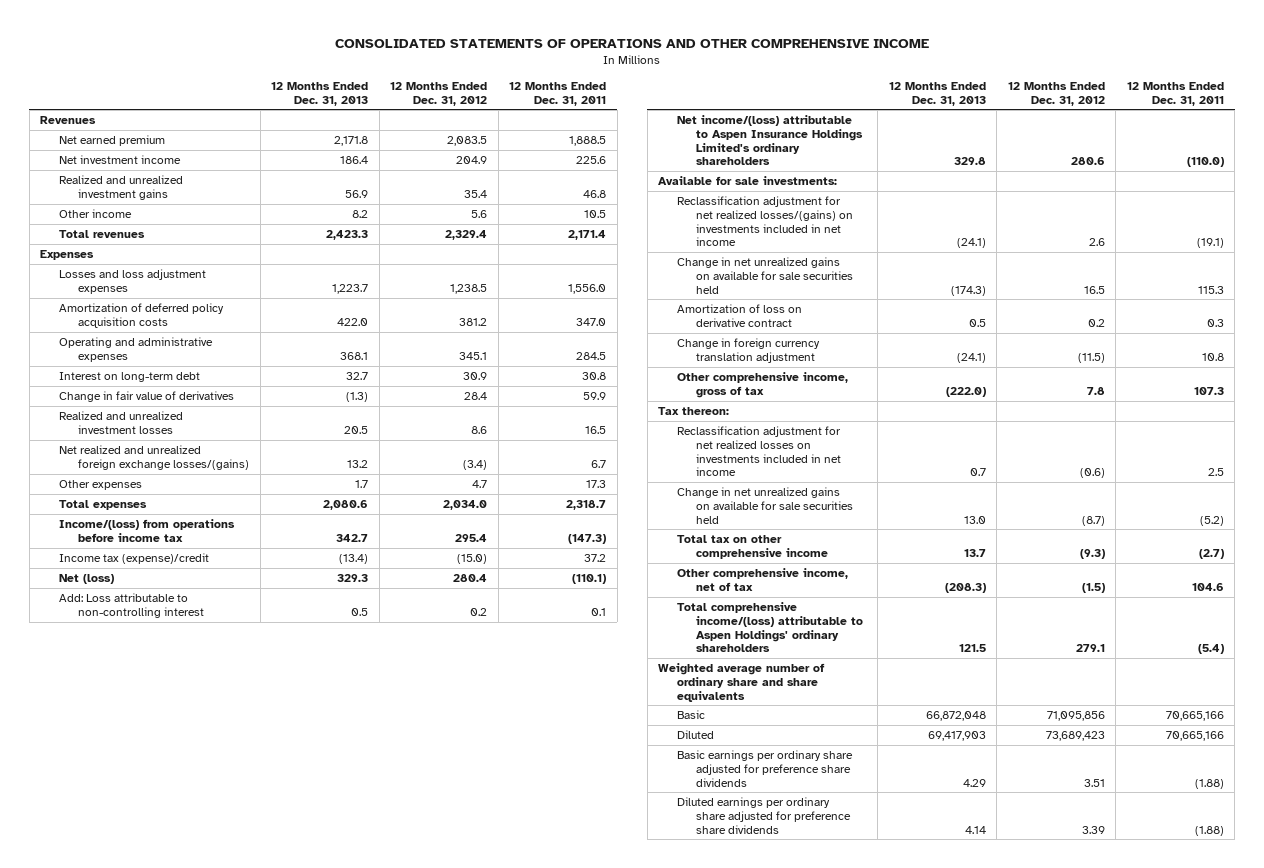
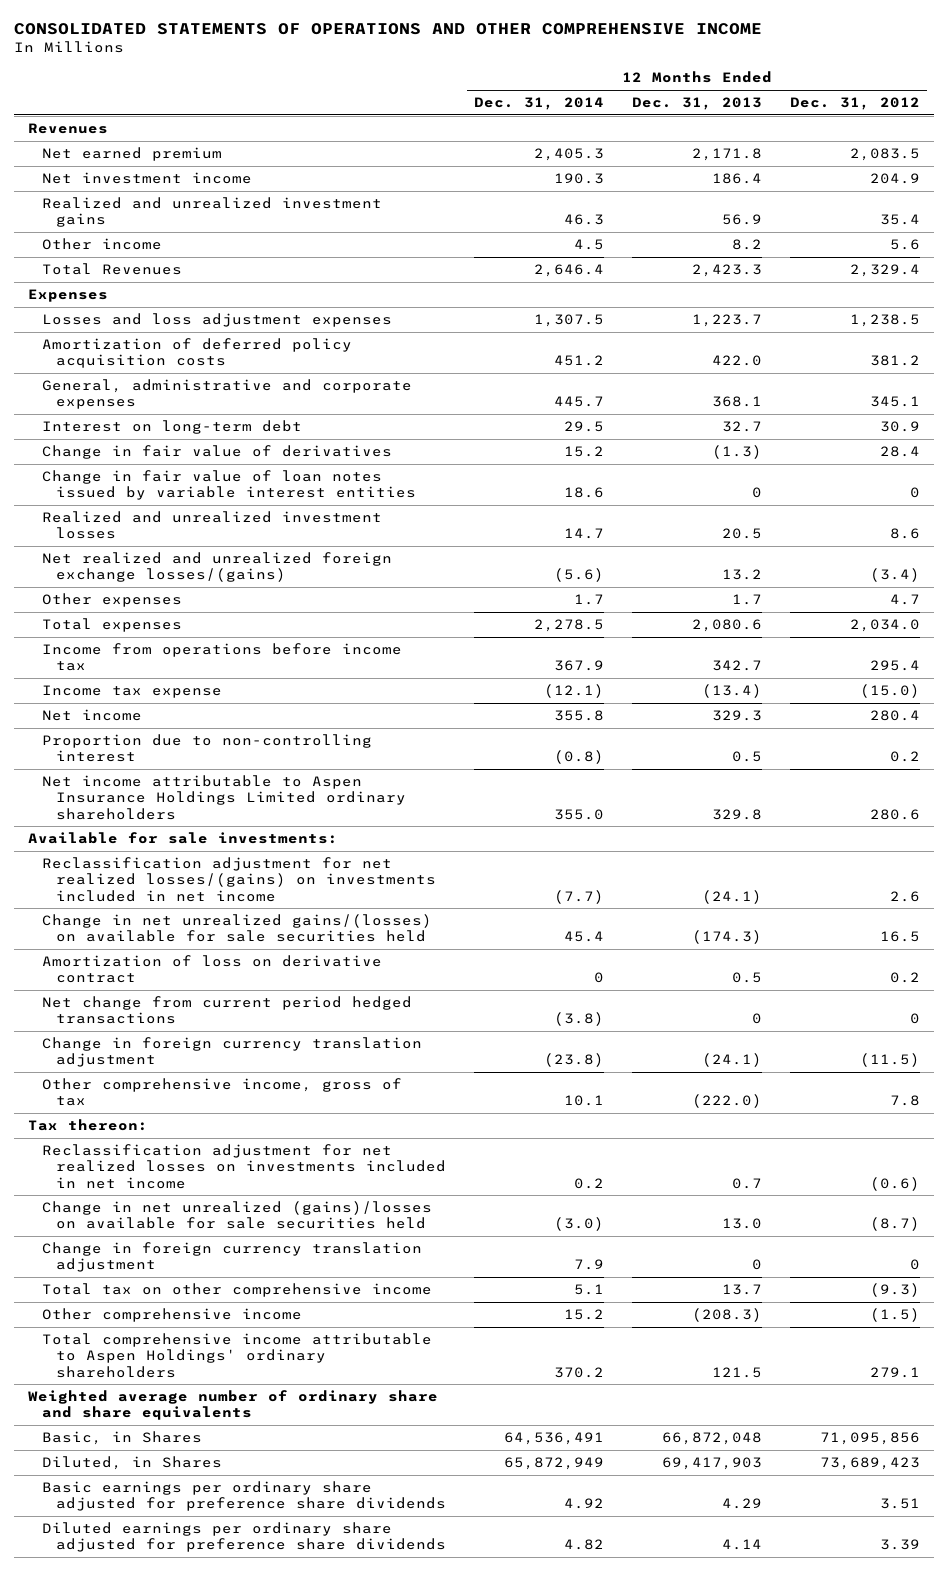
[509,81,607,106] 12 Months Ended Dec. 31, 2011 -> none
none -> [474,97,605,111] Dec. 31, 2014
[59,229,146,238] Total revenues -> [41,262,182,275] Total Revenues
[59,336,214,362] Operating and administrative expenses -> [41,378,412,410] General, administrative and corporate expenses
none -> [41,469,417,501] Change in fair value of loan notes issued by variable interest entities
[59,518,236,542] Income/(loss) from operations before income tax -> [41,642,402,672] Income from operations before income tax
[59,552,210,564] Income tax (expense)/credit -> [41,684,222,698] Income tax expense
[59,573,115,584] Net (loss) -> [41,708,142,721] Net income
[59,592,205,618] Add: Loss attributable to non-controlling interest -> [41,733,372,763] Proportion due to non-controlling interest
[676,114,863,166] Net income/(loss) attributable to Aspen Insurance Holdings Limited's ordinary shareholders -> [41,774,407,820] Net income attributable to Aspen Insurance Holdings Limited ordinary shareholders
[676,256,853,294] Change in net unrealized gains on available for sale securities held -> [41,913,432,943] Change in net unrealized gains/(losses) on available for sale securities held
none -> [41,995,412,1025] Net change from current period hedged transactions
[676,486,853,524] Change in net unrealized gains on available for sale securities held -> [41,1200,432,1230] Change in net unrealized (gains)/losses on available for sale securities held
none -> [41,1241,422,1273] Change in foreign currency translation adjustment
[676,567,848,591] Other comprehensive income, net of tax -> [41,1307,302,1322] Other comprehensive income
[676,601,863,653] Total comprehensive income/(loss) attributable to Aspen Holdings' ordinary shareholders -> [41,1332,432,1378] Total comprehensive income attributable to Aspen Holdings' ordinary shareholders
[676,709,705,719] Basic -> [41,1430,202,1445] Basic, in Shares
[676,729,714,739] Diluted -> [41,1455,222,1470] Diluted, in Shares

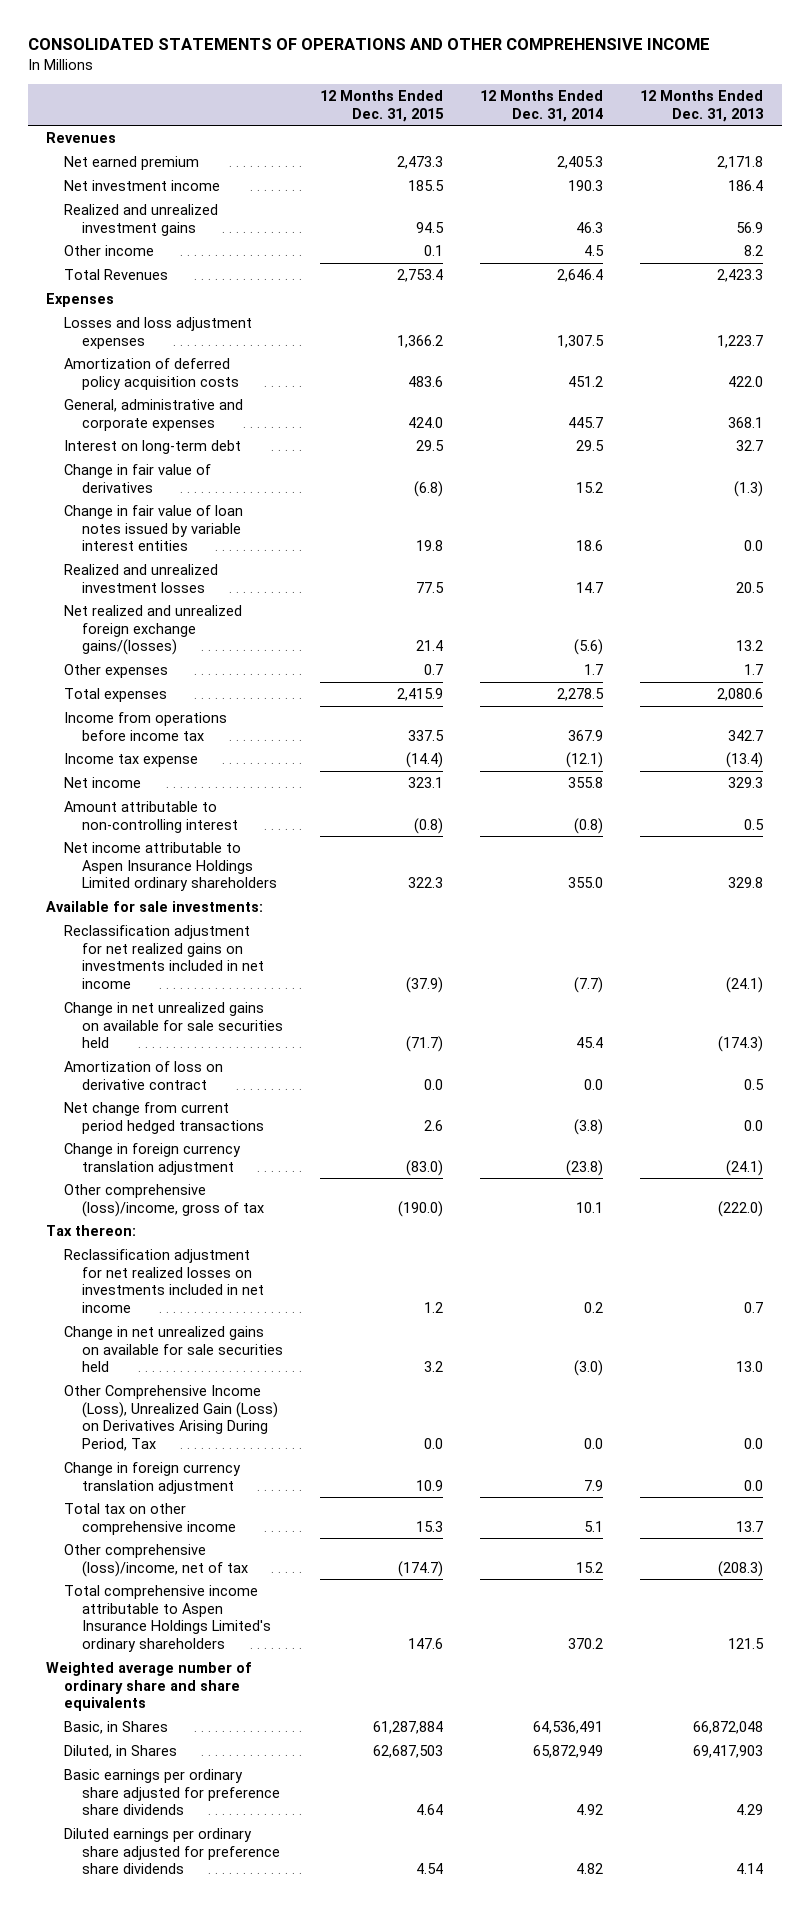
[789,97,920,111] Dec. 31, 2012 -> none
none -> [320,89,445,122] 12 Months Ended Dec. 31, 2015
[752,487,763,499] 0 -> [744,540,764,552] 0.0
[41,551,392,583] Net realized and unrealized foreign exchange losses/(gains) -> [64,604,243,656] Net realized and unrealized foreign exchange gains/(losses)
[41,733,372,763] Proportion due to non-controlling interest -> [64,800,239,833] Amount attributable to non-controlling interest
[41,856,437,902] Reclassification adjustment for net realized losses/(gains) on investments included in net income -> [64,924,265,990] Reclassification adjustment for net realized gains on investments included in net income
[41,913,432,943] Change in net unrealized gains/(losses) on available for sale securities held -> [64,1001,284,1049] Change in net unrealized gains on available for sale securities held
[594,972,605,984] 0 -> [584,1078,604,1090] 0.0
[752,1013,763,1025] 0 -> [744,1119,764,1131] 0.0
[41,1077,402,1107] Other comprehensive income, gross of tax -> [64,1183,265,1217] Other comprehensive (loss)/income, gross of tax
[41,1200,432,1230] Change in net unrealized (gains)/losses on available for sale securities held -> [64,1325,284,1373] Change in net unrealized gains on available for sale securities held
none -> [64,1384,279,1452] Other Comprehensive Income (Loss), Unrealized Gain (Loss) on Derivatives Arising During Period, Tax
[752,1259,763,1271] 0 -> [744,1479,764,1491] 0.0
[41,1307,302,1322] Other comprehensive income -> [64,1543,249,1577] Other comprehensive (loss)/income, net of tax
[41,1332,432,1378] Total comprehensive income attributable to Aspen Holdings' ordinary shareholders -> [64,1584,272,1653] Total comprehensive income attributable to Aspen Insurance Holdings Limited's ordinary shareholders

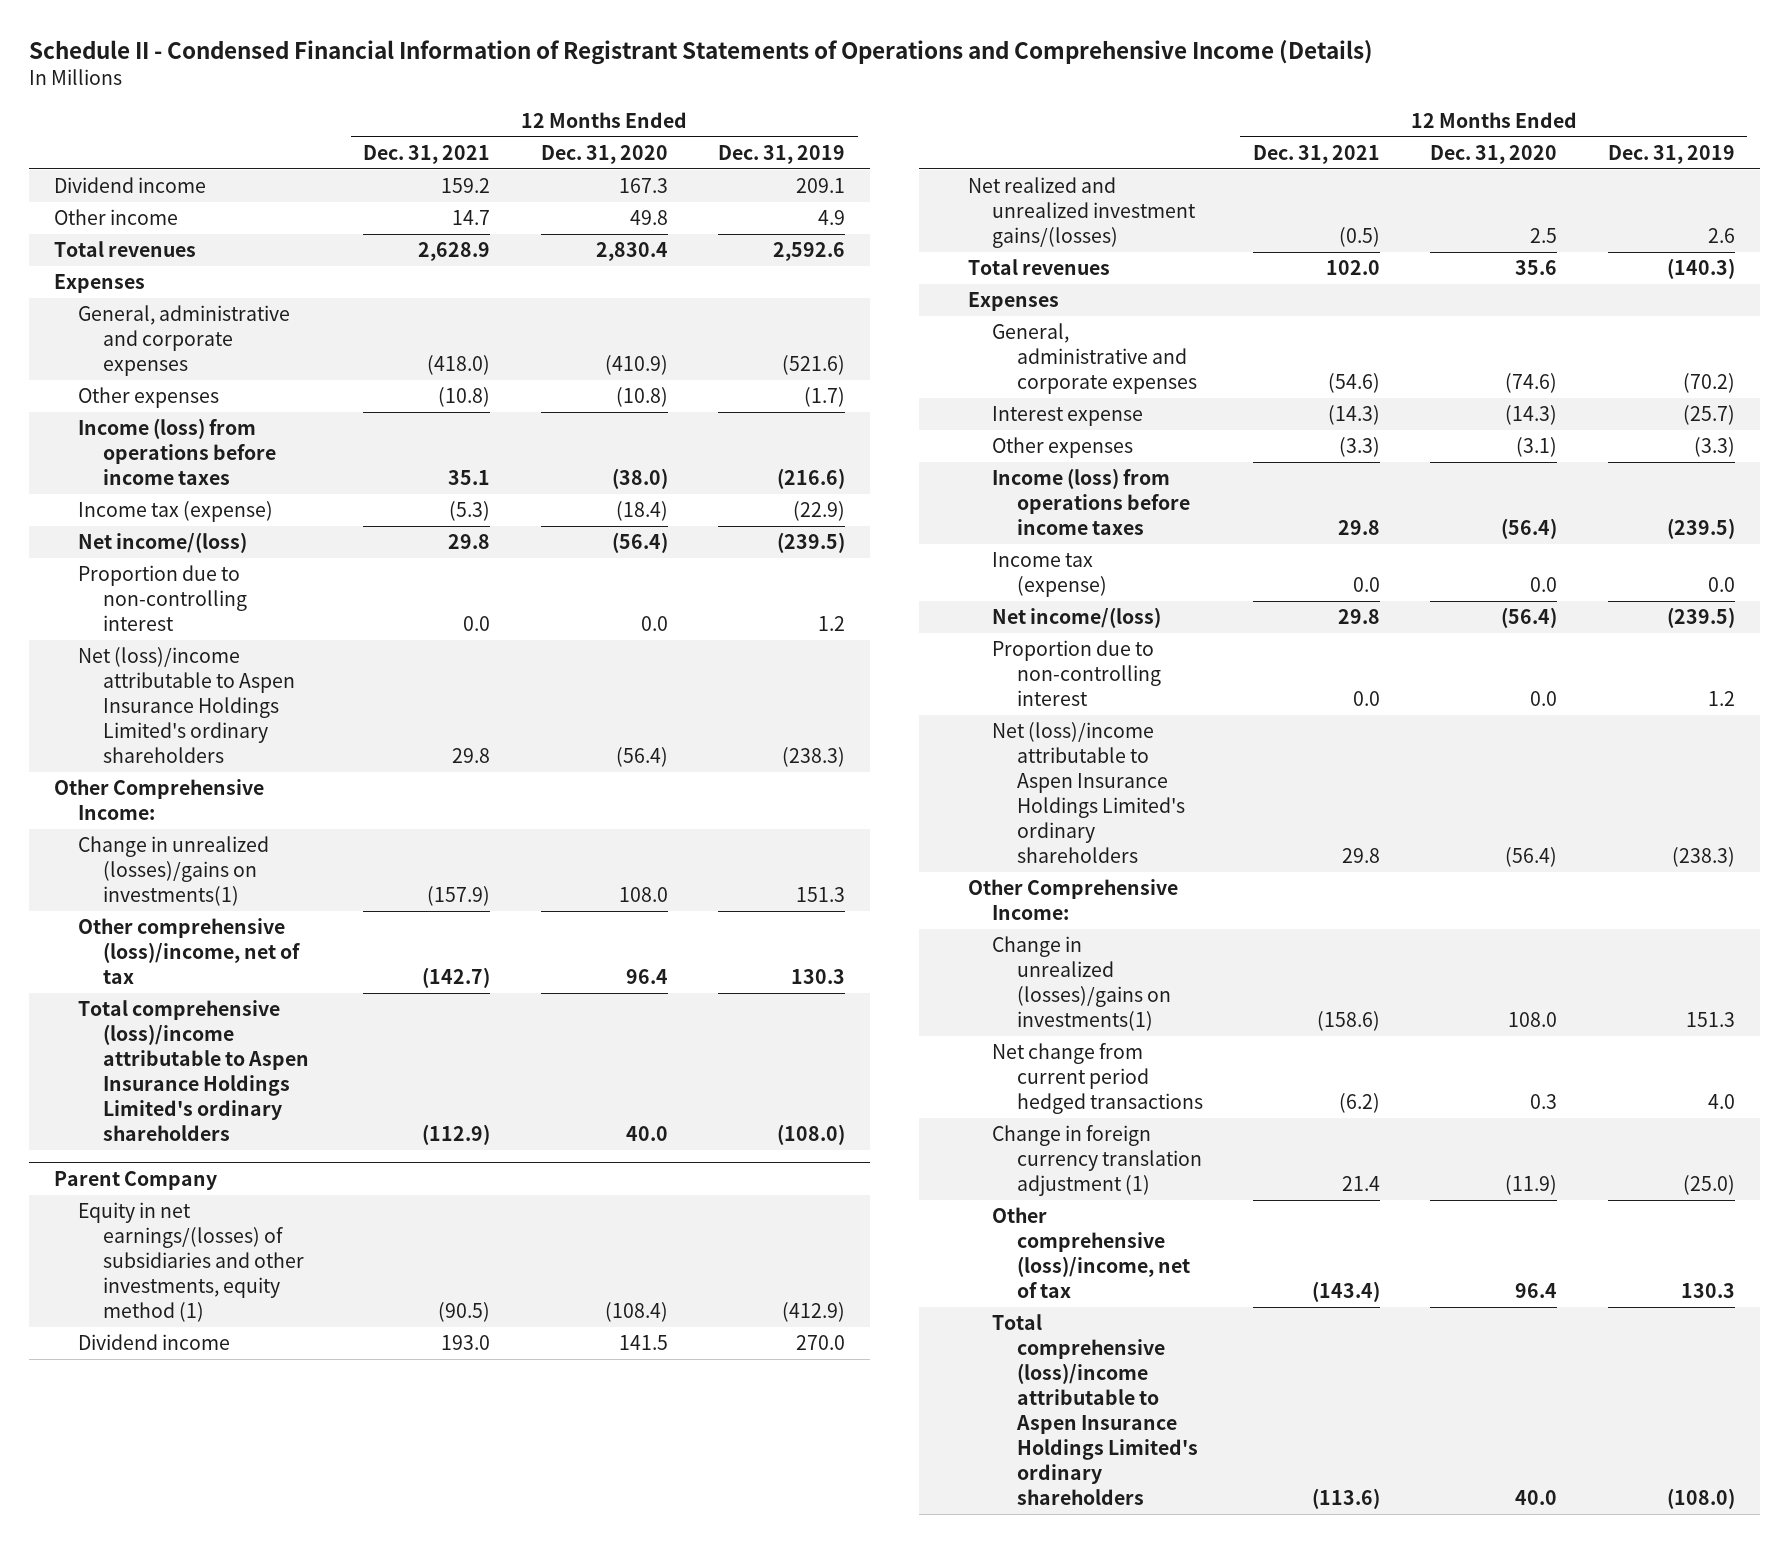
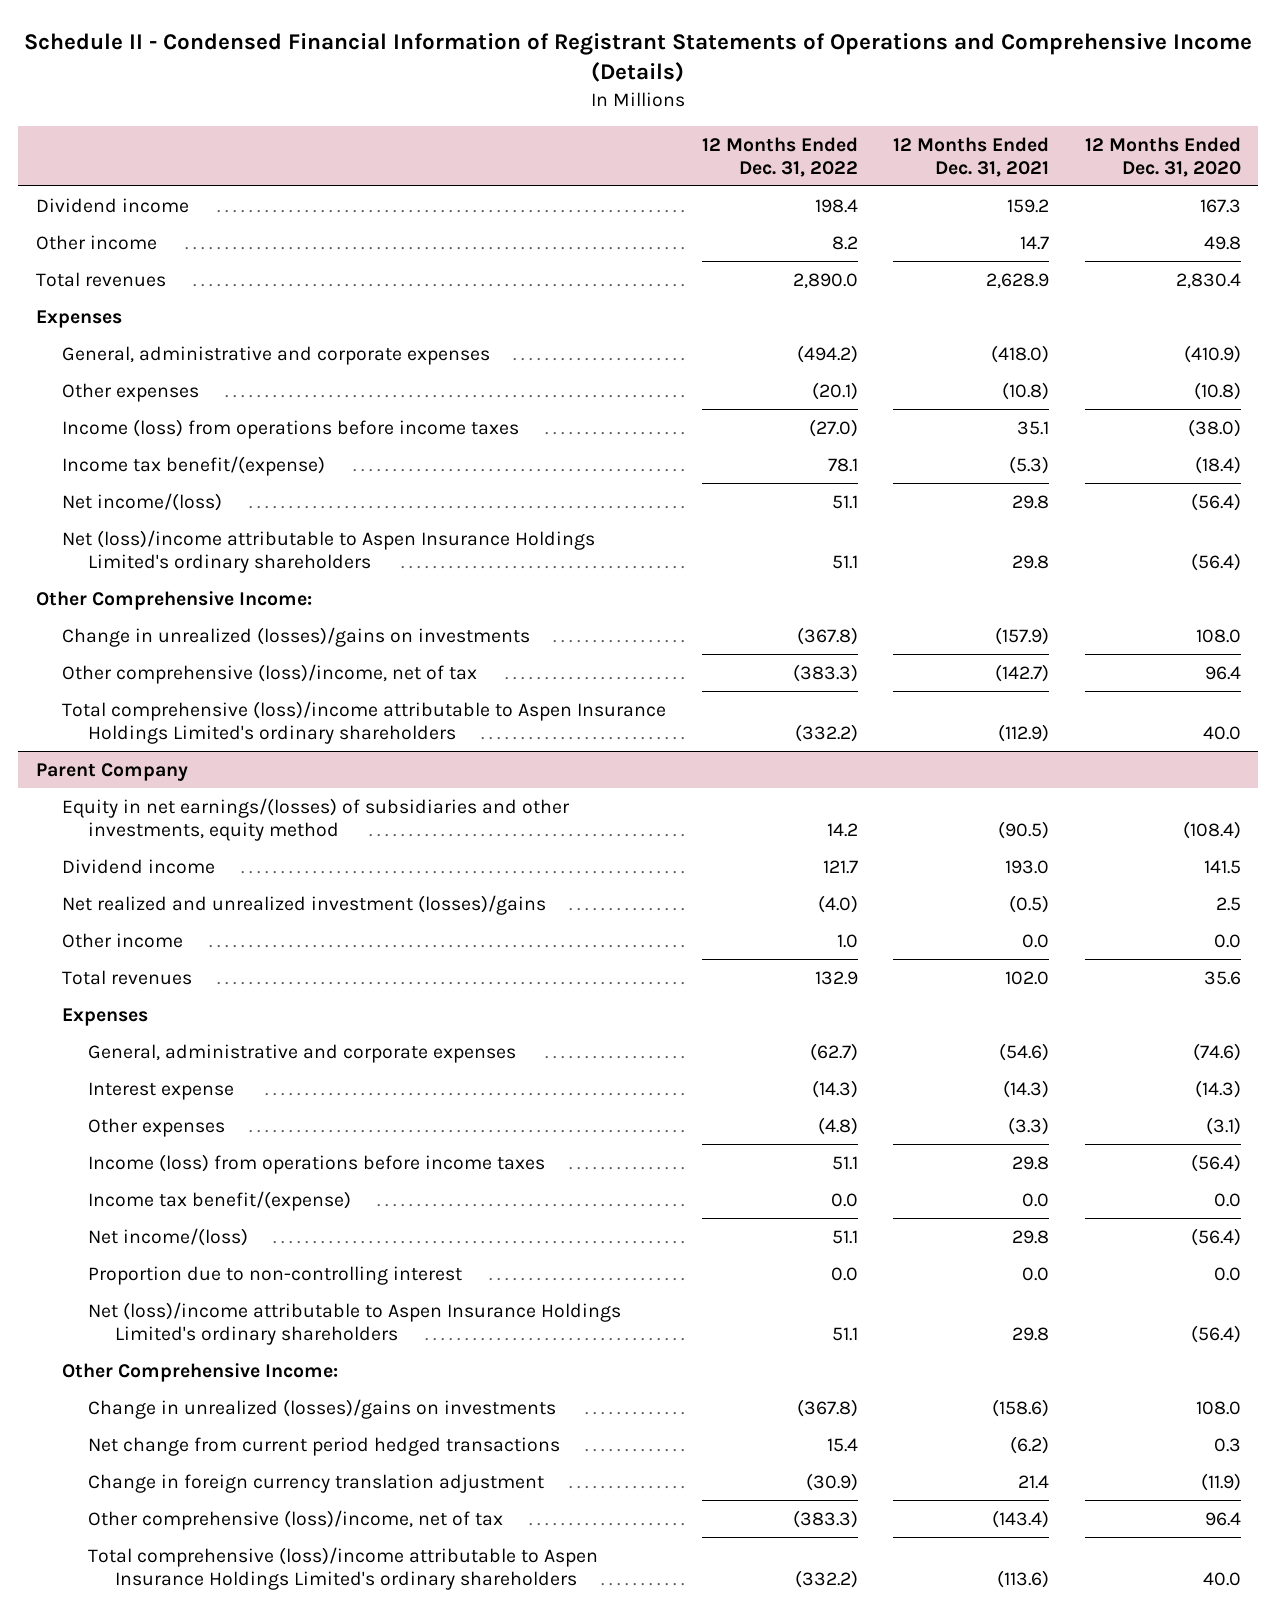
[717,144,845,164] Dec. 31, 2019 -> none
none -> [701,136,858,177] 12 Months Ended Dec. 31, 2022
[78,501,274,523] Income tax (expense) -> [62,455,326,476] Income tax benefit/(expense)
[78,565,247,632] Proportion due to non-controlling interest -> none
[78,836,270,907] Change in unrealized (losses)/gains on investments(1) -> [62,626,531,647] Change in unrealized (losses)/gains on investments
[78,1202,304,1323] Equity in net earnings/(losses) of subsidiaries and other investments, equity method (1) -> [62,797,571,841] Equity in net earnings/(losses) of subsidiaries and other investments, equity method
[967,177,1197,249] Net realized and unrealized investment gains/(losses) -> [62,894,547,915] Net realized and unrealized investment (losses)/gains
none -> [62,932,184,948] Other income
[992,552,1107,598] Income tax (expense) -> [88,1190,352,1211] Income tax benefit/(expense)
[992,936,1171,1032] Change in unrealized (losses)/gains on investments(1) -> [88,1398,557,1419] Change in unrealized (losses)/gains on investments
[992,1125,1202,1197] Change in foreign currency translation adjustment (1) -> [88,1473,545,1493] Change in foreign currency translation adjustment

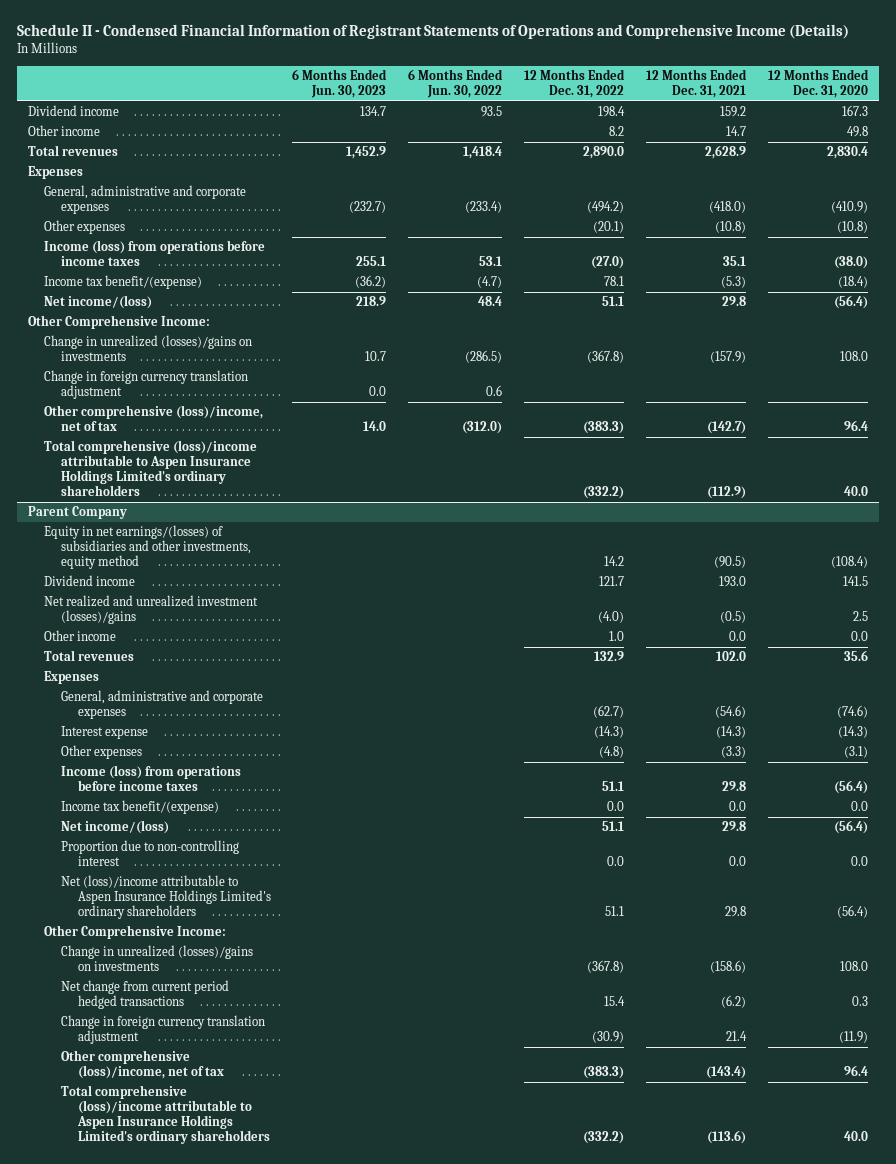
none -> [292,68,388,98] 6 Months Ended Jun. 30, 2023
none -> [408,68,504,98] 6 Months Ended Jun. 30, 2022
[62,529,596,573] Net (loss)/income attributable to Aspen Insurance Holdings Limited's ordinary shareholders -> none
none -> [44,370,249,400] Change in foreign currency translation adjustment

